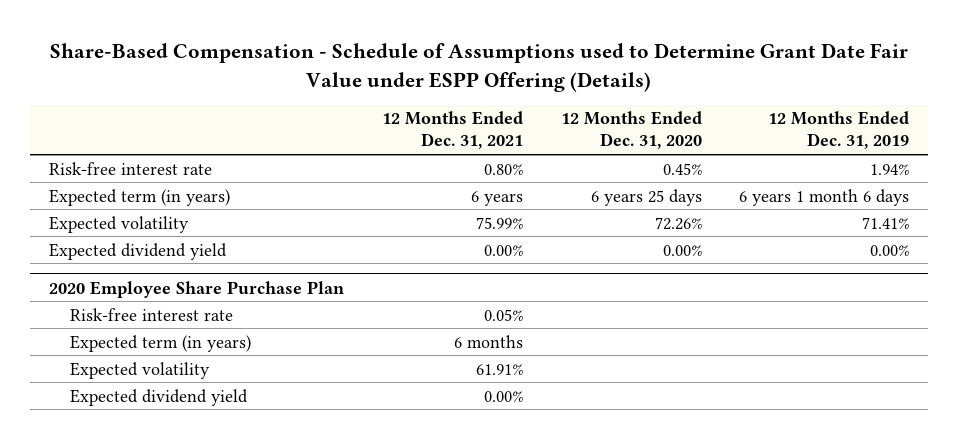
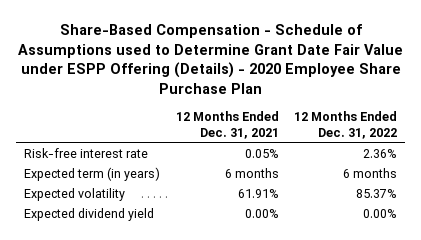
[50,43,909,92] Share-Based Compensation - Schedule of Assumptions used to Determine Grant Date Fair Value under ESPP Offering (Details) -> [17,24,403,95] Share-Based Compensation - Schedule of Assumptions used to Determine Grant Date Fair Value under ESPP Offering (Details) - 2020 Employee Share Purchase Plan
[560,111,702,150] 12 Months Ended Dec. 31, 2020 -> none
[768,111,910,150] 12 Months Ended Dec. 31, 2019 -> none
none -> [294,110,398,140] 12 Months Ended Dec. 31, 2022
[48,161,212,175] Risk-free interest rate -> none
[48,188,230,206] Expected term (in years) -> none
[48,215,189,233] Expected volatility -> none
[48,242,227,260] Expected dividend yield -> none
[48,280,344,298] 2020 Employee Share Purchase Plan -> none

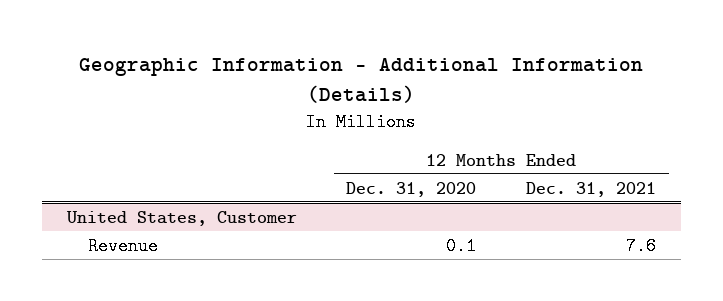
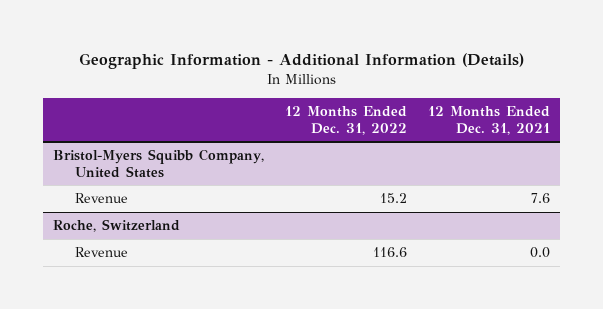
[346,181,477,197] Dec. 31, 2020 -> none
none -> [285,106,408,135] 12 Months Ended Dec. 31, 2022
[65,210,297,226] United States, Customer -> none
none -> [53,149,265,178] Bristol-Myers Squibb Company, United States
none -> [53,219,181,233] Roche, Switzerland
none -> [75,247,129,258] Revenue

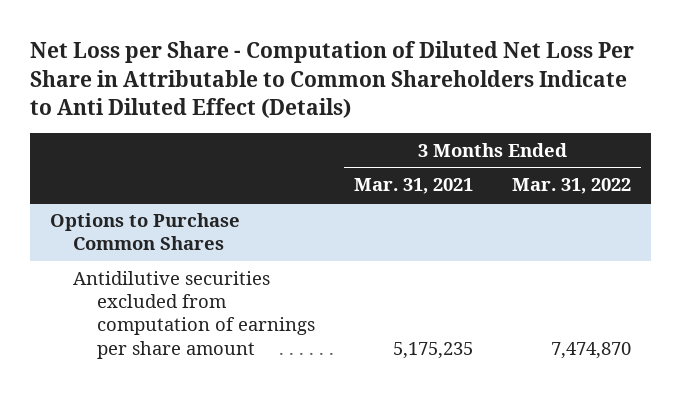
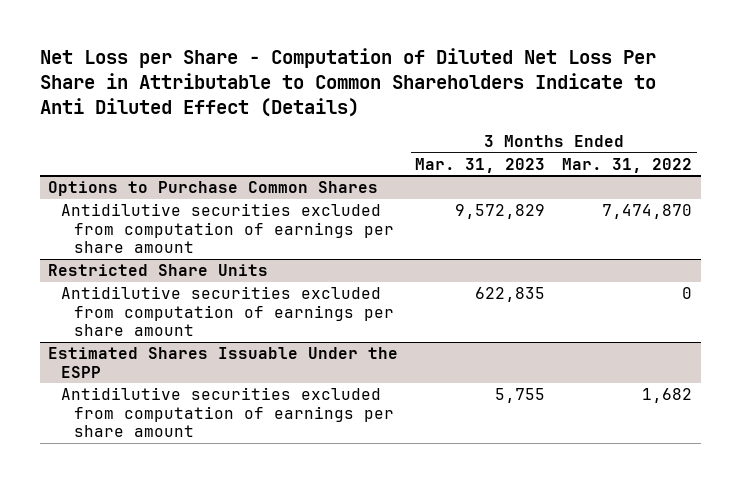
[354,178,474,195] Mar. 31, 2021 -> none
none -> [415,157,546,173] Mar. 31, 2023
none -> [48,264,269,277] Restricted Share Units
none -> [61,286,394,337] Antidilutive securities excluded from computation of earnings per share amount
none -> [48,347,399,378] Estimated Shares Issuable Under the ESPP
none -> [61,387,394,438] Antidilutive securities excluded from computation of earnings per share amount

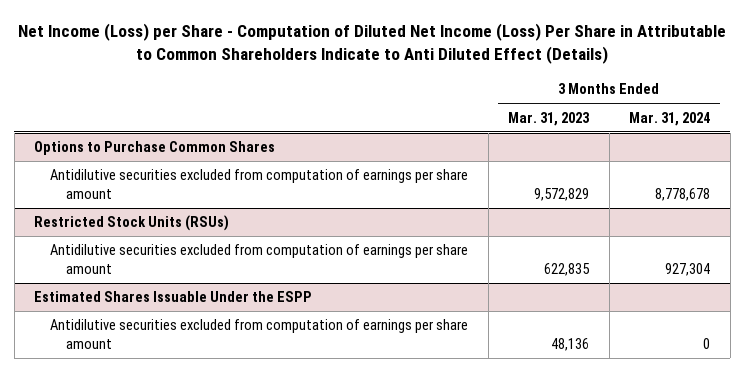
[39,48,656,117] Net Loss per Share - Computation of Diluted Net Loss Per Share in Attributable to Common Shareholders Indicate to Anti Diluted Effect (Details) -> [18,23,727,65] Net Income (Loss) per Share - Computation of Diluted Net Income (Loss) Per Share in Attributable to Common Shareholders Indicate to Anti Diluted Effect (Details)
[562,157,693,173] Mar. 31, 2022 -> none
none -> [629,111,711,126] Mar. 31, 2024
[48,264,269,277] Restricted Share Units -> [34,215,230,232] Restricted Stock Units (RSUs)
[495,388,546,404] 5,755 -> [551,338,590,352] 48,136

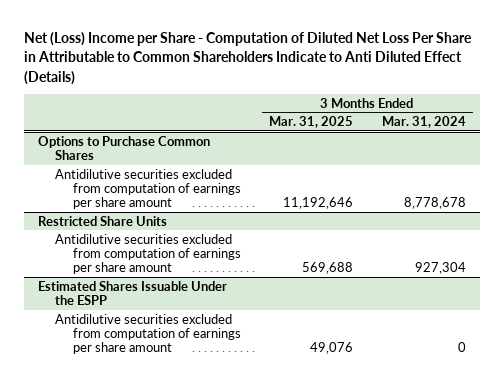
[18,23,727,65] Net Income (Loss) per Share - Computation of Diluted Net Income (Loss) Per Share in Attributable to Common Shareholders Indicate to Anti Diluted Effect (Details) -> [23,32,472,85] Net (Loss) Income per Share - Computation of Diluted Net Loss Per Share in Attributable to Common Shareholders Indicate to Anti Diluted Effect (Details)
[508,111,591,126] Mar. 31, 2023 -> none
none -> [269,116,354,129] Mar. 31, 2025
[34,215,230,232] Restricted Stock Units (RSUs) -> [38,215,168,226] Restricted Share Units

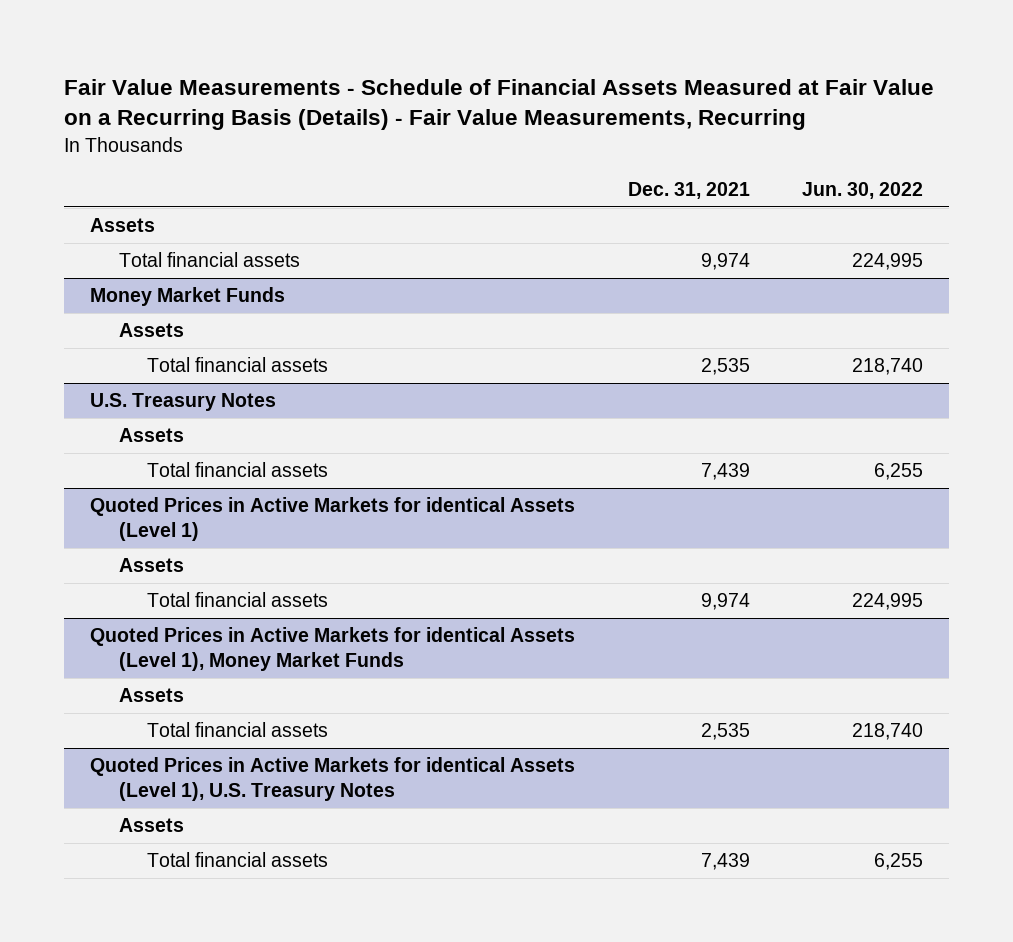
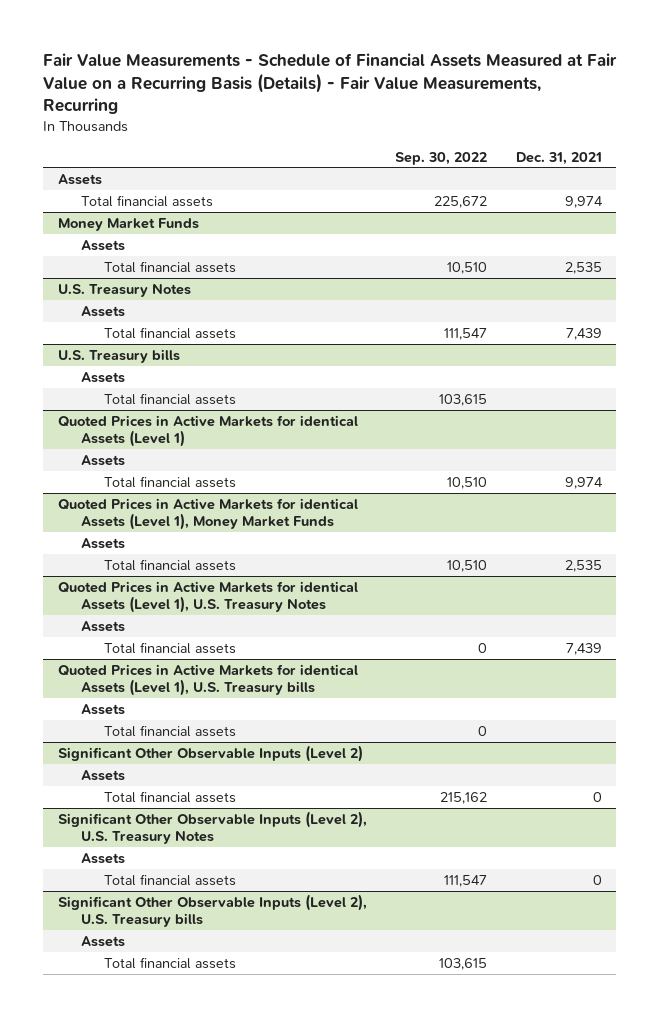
[801,181,923,199] Jun. 30, 2022 -> none
none -> [395,151,488,165] Sep. 30, 2022
none -> [57,348,180,363] U.S. Treasury bills
none -> [80,371,125,383] Assets
none -> [104,392,237,405] Total financial assets
none -> [57,663,358,697] Quoted Prices in Active Markets for identical Assets (Level 1), U.S. Treasury bills
none -> [80,703,125,715] Assets
none -> [104,724,237,737] Total financial assets
none -> [57,744,363,762] Significant Other Observable Inputs (Level 2)
none -> [80,769,125,781] Assets
none -> [104,790,237,803] Total financial assets
none -> [57,810,367,845] Significant Other Observable Inputs (Level 2), U.S. Treasury Notes
none -> [80,852,125,864] Assets
none -> [104,873,237,886] Total financial assets
none -> [57,893,367,928] Significant Other Observable Inputs (Level 2), U.S. Treasury bills
none -> [80,935,125,947] Assets
none -> [104,956,237,969] Total financial assets

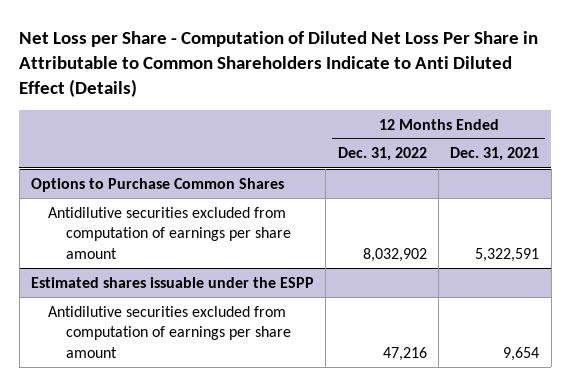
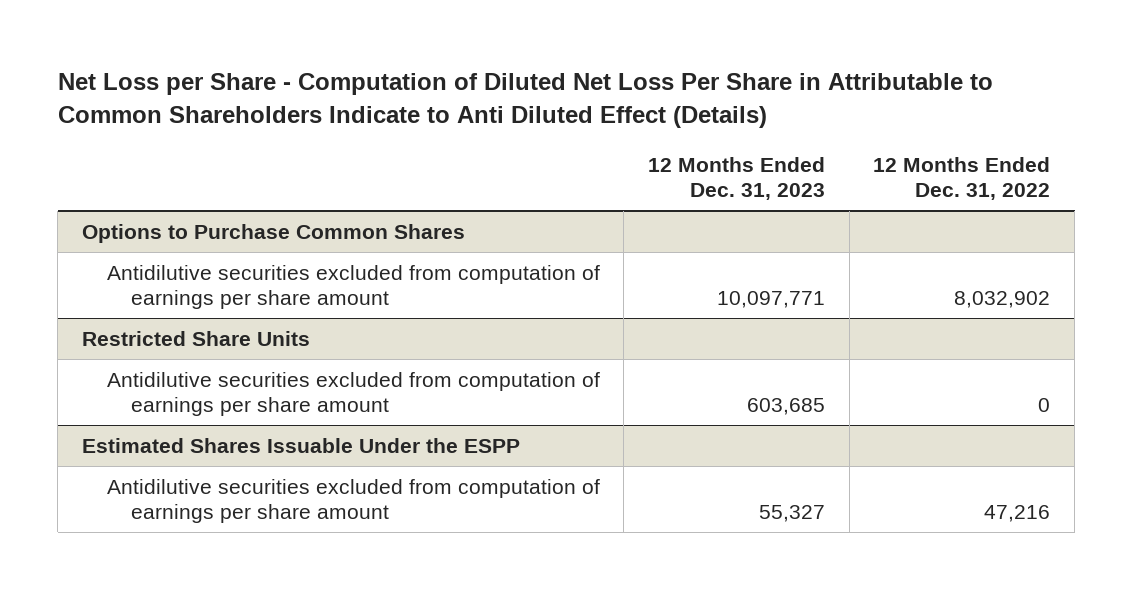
[450,147,540,162] Dec. 31, 2021 -> none
none -> [648,156,826,200] 12 Months Ended Dec. 31, 2023
none -> [82,330,311,346] Restricted Share Units
none -> [106,371,600,416] Antidilutive securities excluded from computation of earnings per share amount
[30,276,314,288] Estimated shares issuable under the ESPP -> [82,437,521,453] Estimated Shares Issuable Under the ESPP

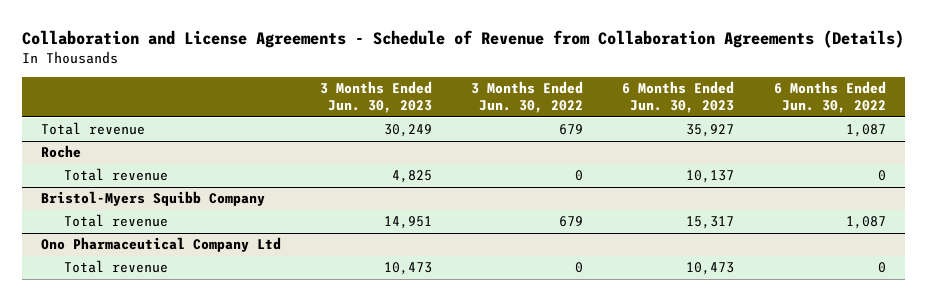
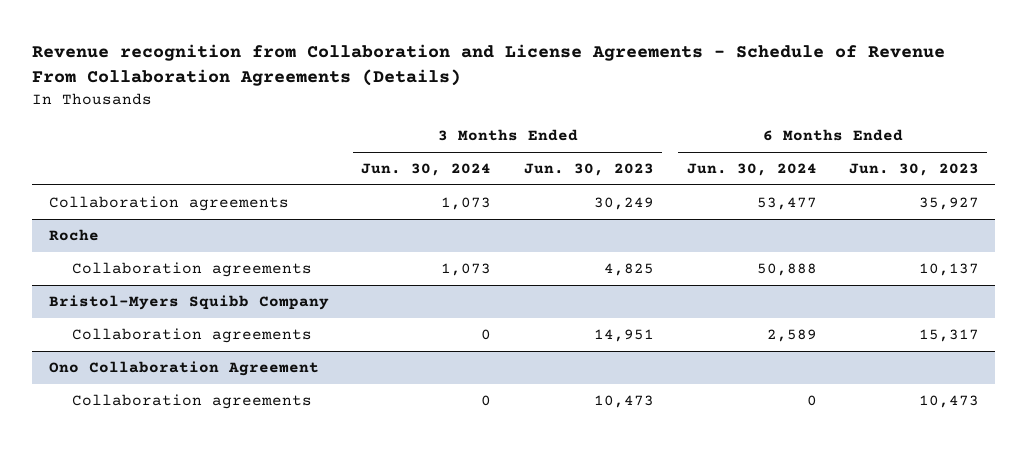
[21,29,904,48] Collaboration and License Agreements - Schedule of Revenue from Collaboration Agreements (Details) -> [32,44,946,86] Revenue recognition from Collaboration and License Agreements - Schedule of Revenue From Collaboration Agreements (Details)
[471,81,584,114] 3 Months Ended Jun. 30, 2022 -> none
[773,81,886,114] 6 Months Ended Jun. 30, 2022 -> none
none -> [361,163,492,177] Jun. 30, 2024
none -> [686,163,817,177] Jun. 30, 2024
[41,122,146,136] Total revenue -> [48,195,289,211] Collaboration agreements
[63,168,168,182] Total revenue -> [72,261,313,277] Collaboration agreements
[63,214,168,228] Total revenue -> [72,327,313,343] Collaboration agreements
[41,237,282,253] Ono Pharmaceutical Company Ltd -> [48,360,319,376] Ono Collaboration Agreement
[63,260,168,274] Total revenue -> [72,393,313,409] Collaboration agreements

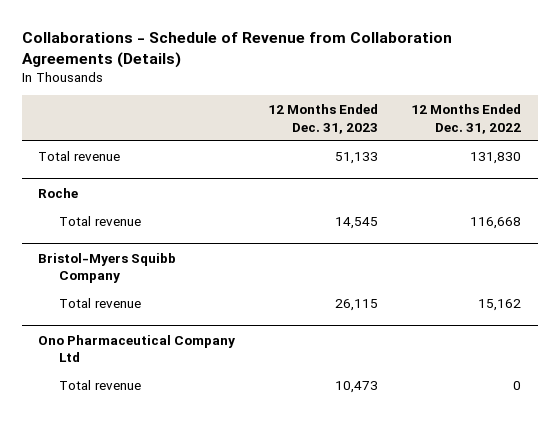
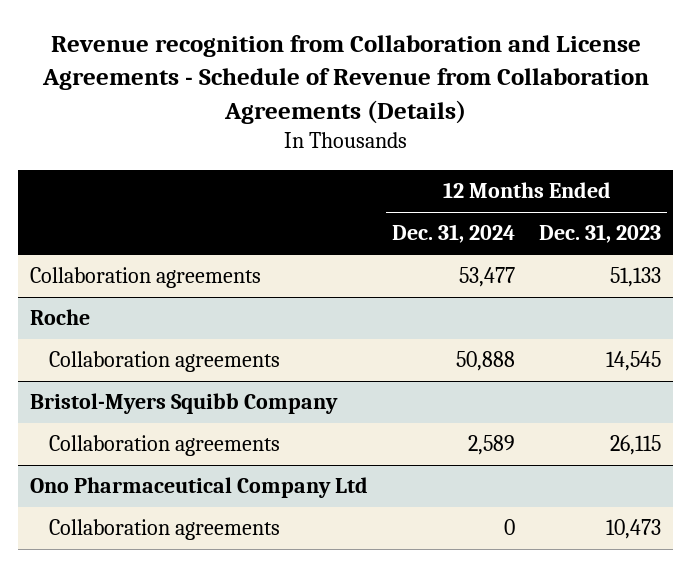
[21,31,452,68] Collaborations - Schedule of Revenue from Collaboration Agreements (Details) -> [41,34,649,125] Revenue recognition from Collaboration and License Agreements - Schedule of Revenue from Collaboration Agreements (Details)
[411,104,522,134] 12 Months Ended Dec. 31, 2022 -> none
none -> [392,224,516,244] Dec. 31, 2024
[38,150,121,161] Total revenue -> [30,267,262,289] Collaboration agreements
[58,215,141,226] Total revenue -> [48,351,280,373] Collaboration agreements
[58,297,141,308] Total revenue -> [48,435,280,457] Collaboration agreements
[58,379,141,390] Total revenue -> [48,519,280,541] Collaboration agreements

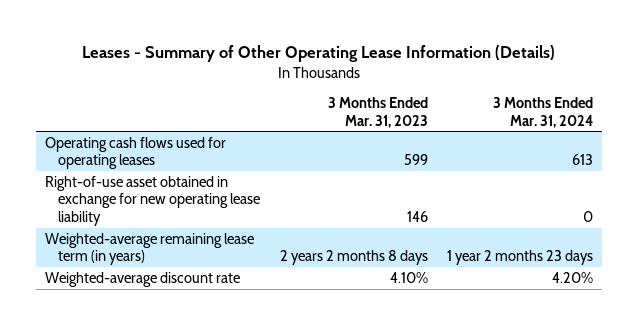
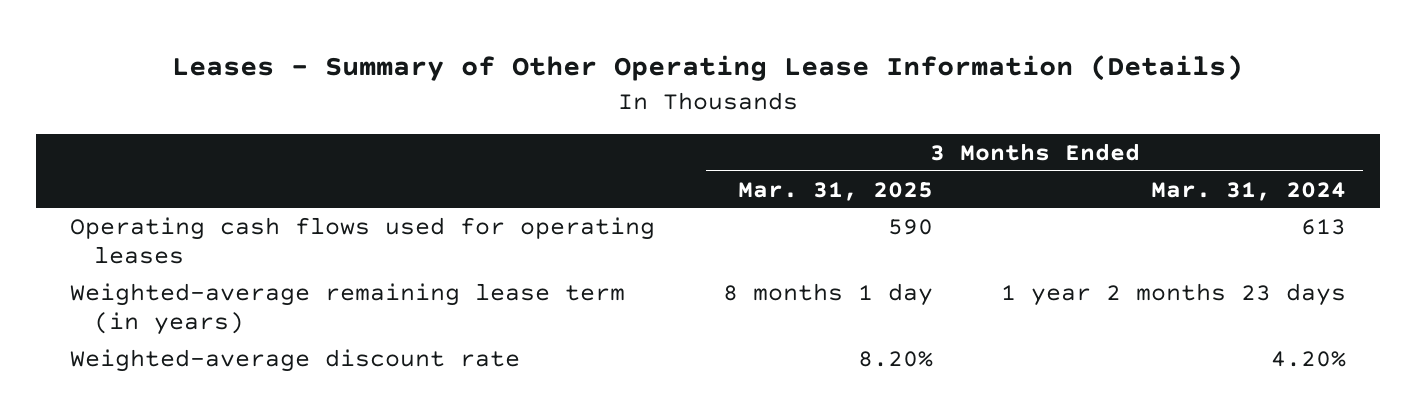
[327,96,428,128] 3 Months Ended Mar. 31, 2023 -> none
none -> [738,181,934,201] Mar. 31, 2025
[45,175,261,227] Right-of-use asset obtained in exchange for new operating lease liability -> none

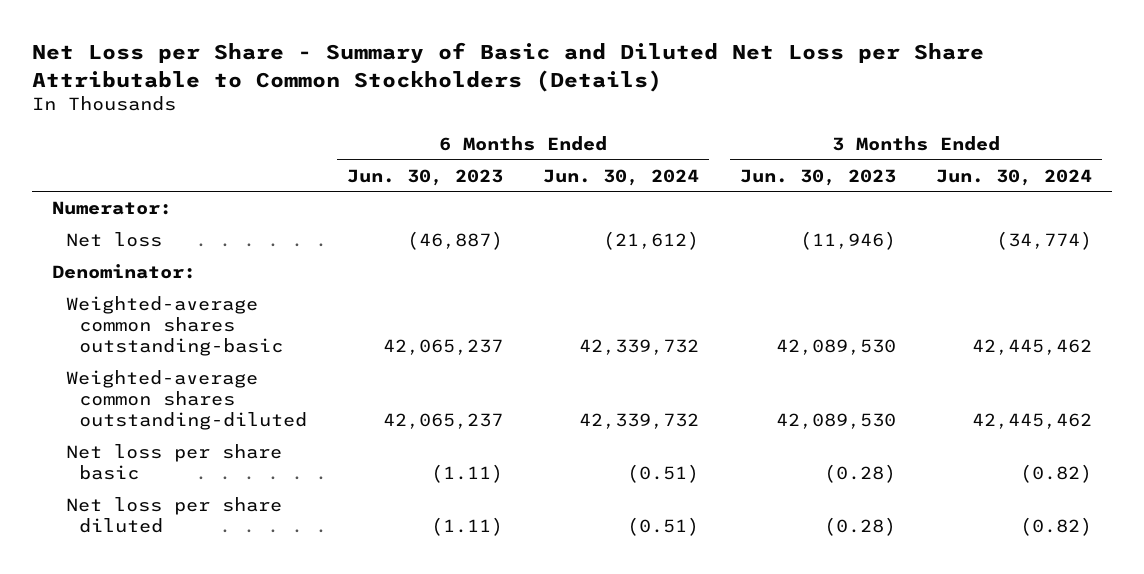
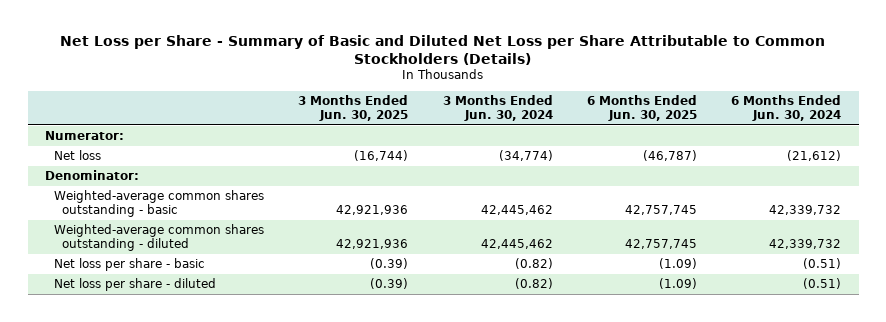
[346,168,503,186] Jun. 30, 2023 -> none
[739,168,896,186] Jun. 30, 2023 -> none
none -> [298,95,409,122] 3 Months Ended Jun. 30, 2025
none -> [586,95,697,122] 6 Months Ended Jun. 30, 2025
[65,295,283,356] Weighted-average common shares outstanding-basic -> [53,190,264,218] Weighted-average common shares outstanding - basic
[65,369,307,430] Weighted-average common shares outstanding-diluted -> [53,224,264,252] Weighted-average common shares outstanding - diluted
[65,443,282,480] Net loss per share basic -> [53,258,205,272] Net loss per share - basic
[65,496,282,533] Net loss per share diluted -> [53,278,216,292] Net loss per share - diluted

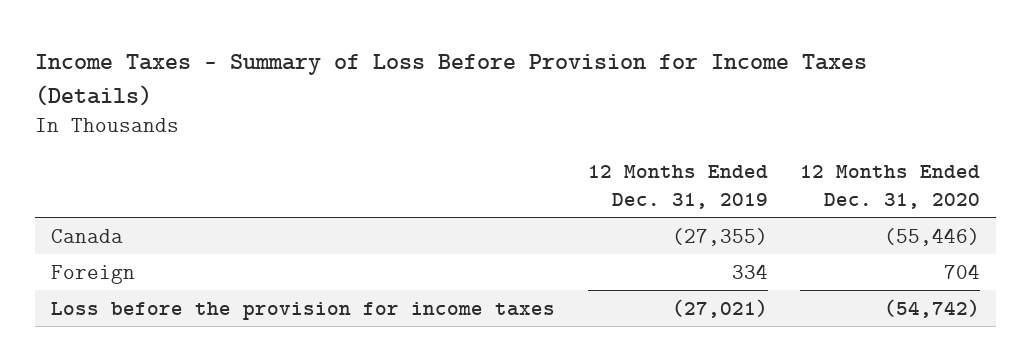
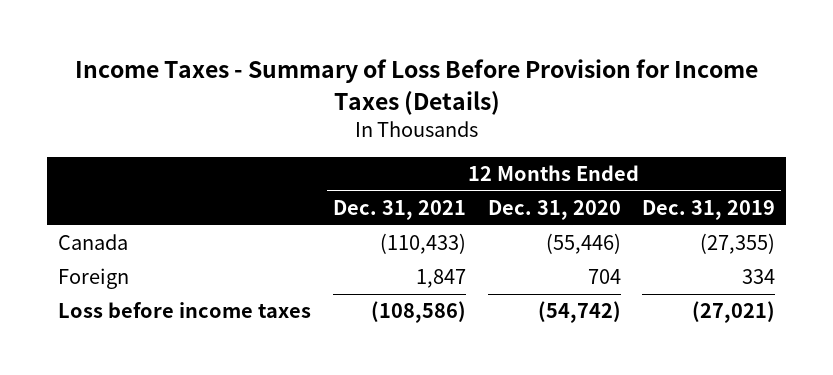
none -> [332,200,466,221] Dec. 31, 2021
[51,301,556,320] Loss before the provision for income taxes -> [58,302,312,319] Loss before income taxes

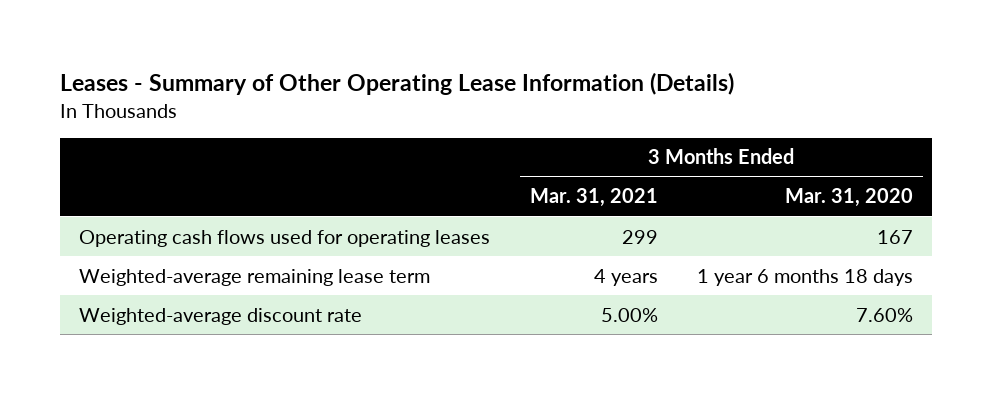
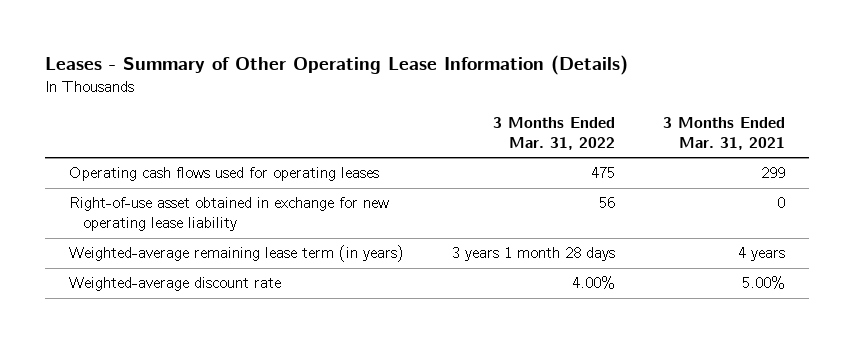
[784,188,913,208] Mar. 31, 2020 -> none
none -> [493,117,616,151] 3 Months Ended Mar. 31, 2022
none -> [68,197,389,232] Right-of-use asset obtained in exchange for new operating lease liability
[79,268,431,286] Weighted-average remaining lease term -> [68,245,404,263] Weighted-average remaining lease term (in years)

